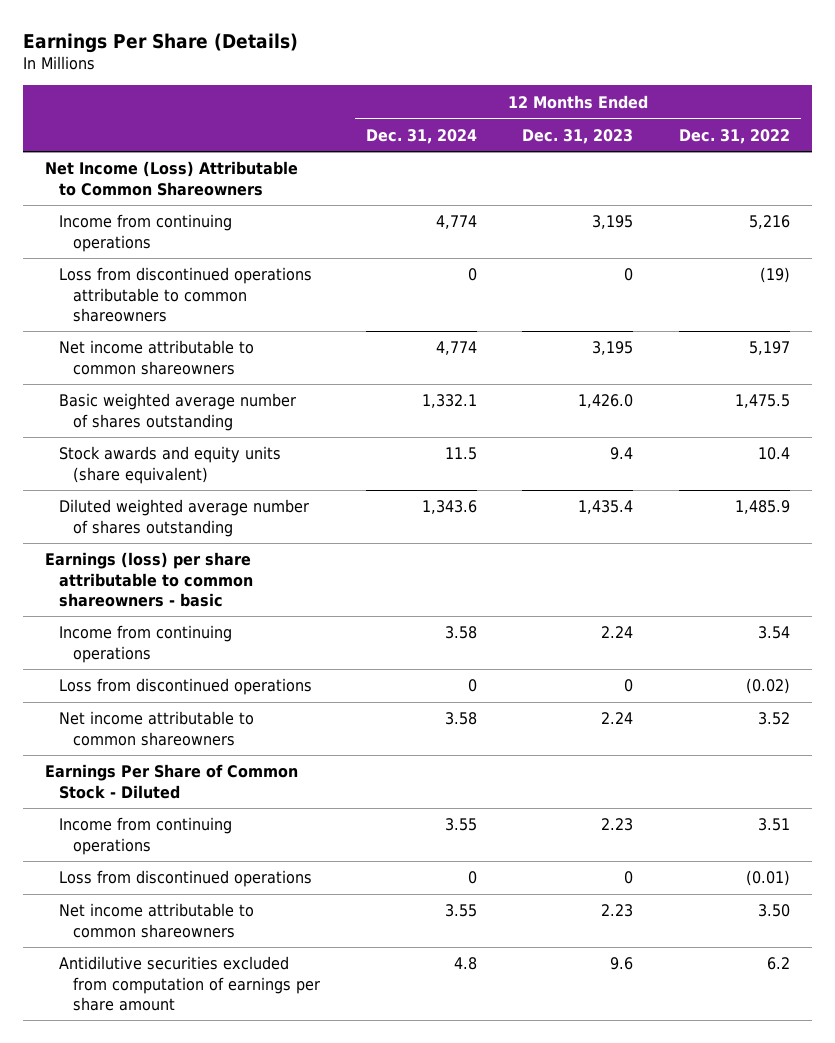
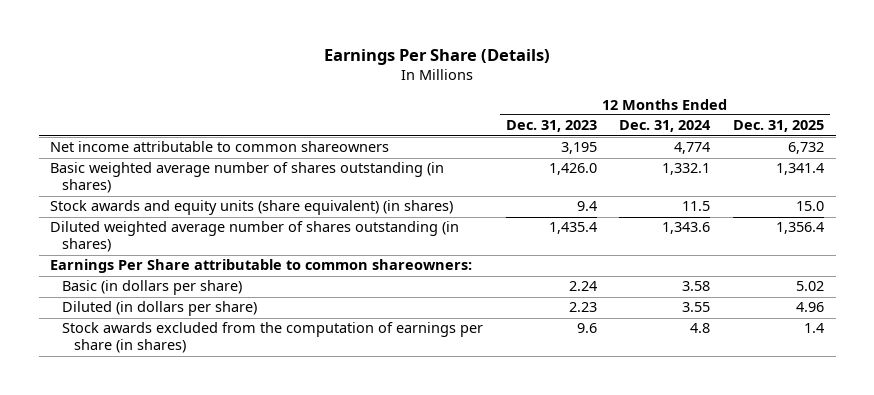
[678,128,790,144] Dec. 31, 2022 -> none
none -> [733,120,825,133] Dec. 31, 2025
[45,161,299,196] Net Income (Loss) Attributable to Common Shareowners -> none
[59,214,233,252] Income from continuing operations -> none
[59,267,313,322] Loss from discontinued operations attributable to common shareowners -> none
[59,625,233,663] Income from continuing operations -> none
[59,678,313,696] Loss from discontinued operations -> none
[45,764,299,799] Earnings Per Share of Common Stock - Diluted -> none
[59,817,233,855] Income from continuing operations -> none
[59,870,313,888] Loss from discontinued operations -> none
[59,393,297,431] Basic weighted average number of shares outstanding -> [49,162,444,194] Basic weighted average number of shares outstanding (in shares)
[59,446,282,484] Stock awards and equity units (share equivalent) -> [49,200,453,216] Stock awards and equity units (share equivalent) (in shares)
[59,499,310,537] Diluted weighted average number of shares outstanding -> [49,221,459,253] Diluted weighted average number of shares outstanding (in shares)
[45,552,254,607] Earnings (loss) per share attributable to common shareowners - basic -> [49,259,472,274] Earnings Per Share attributable to common shareowners:
[59,711,255,746] Net income attributable to common shareowners -> [61,280,242,296] Basic (in dollars per share)
[59,903,255,938] Net income attributable to common shareowners -> [61,301,257,317] Diluted (in dollars per share)
[59,956,321,1011] Antidilutive securities excluded from computation of earnings per share amount -> [61,322,483,354] Stock awards excluded from the computation of earnings per share (in shares)

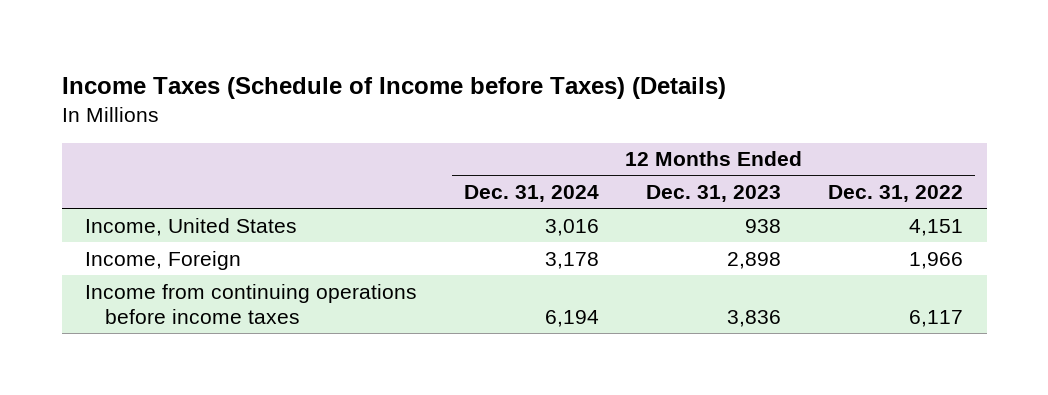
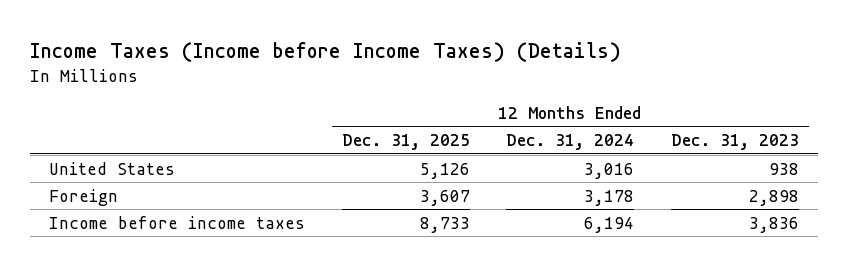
[61,76,726,99] Income Taxes (Schedule of Income before Taxes) (Details) -> [30,41,622,62] Income Taxes (Income before Income Taxes) (Details)
[828,185,964,203] Dec. 31, 2022 -> none
none -> [341,134,470,151] Dec. 31, 2025
[85,217,298,236] Income, United States -> [48,161,175,175] United States
[85,250,242,270] Income, Foreign -> [48,188,118,206] Foreign
[85,283,418,324] Income from continuing operations before income taxes -> [48,215,305,229] Income before income taxes

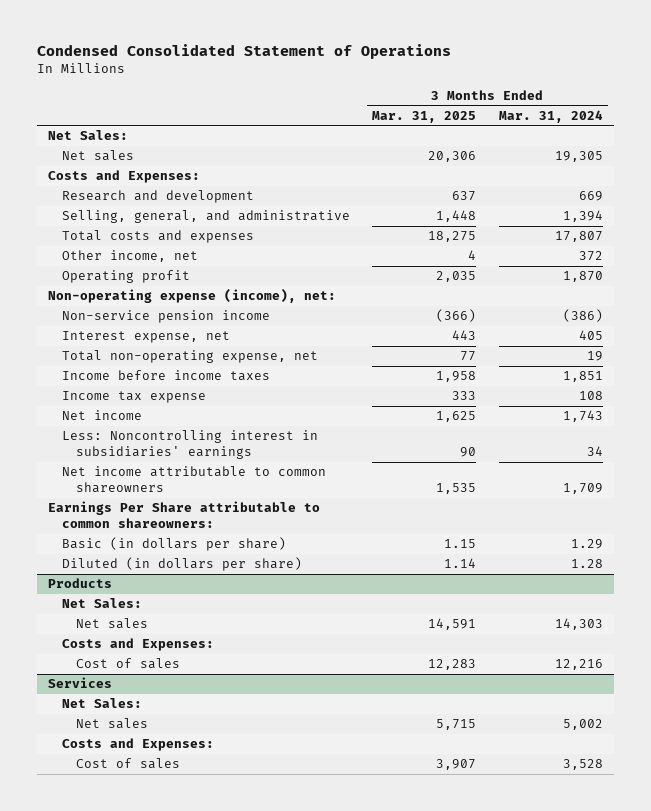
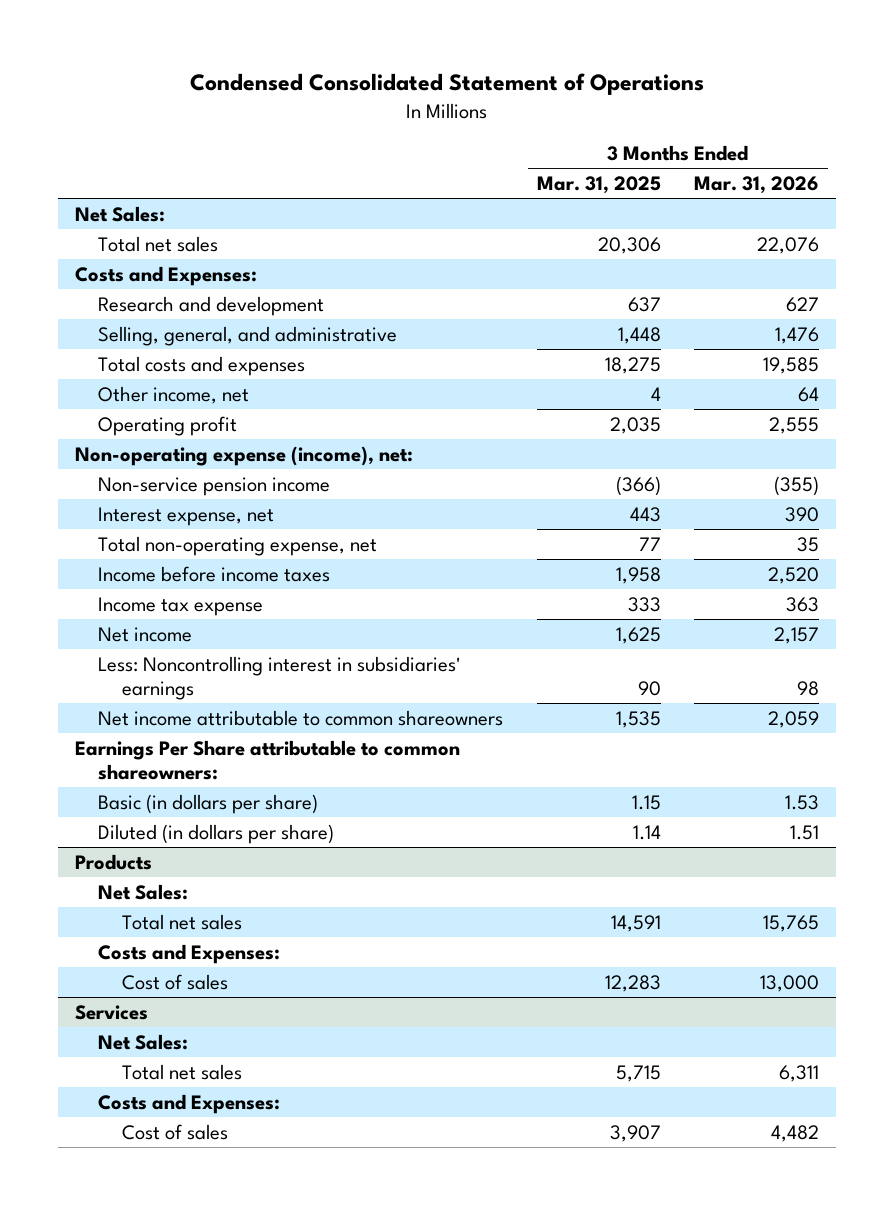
[498,109,603,123] Mar. 31, 2024 -> none
none -> [694,175,820,194] Mar. 31, 2026
[62,150,135,162] Net sales -> [98,235,219,252] Total net sales
[76,618,149,630] Net sales -> [121,913,242,930] Total net sales
[76,718,149,730] Net sales -> [121,1063,242,1080] Total net sales

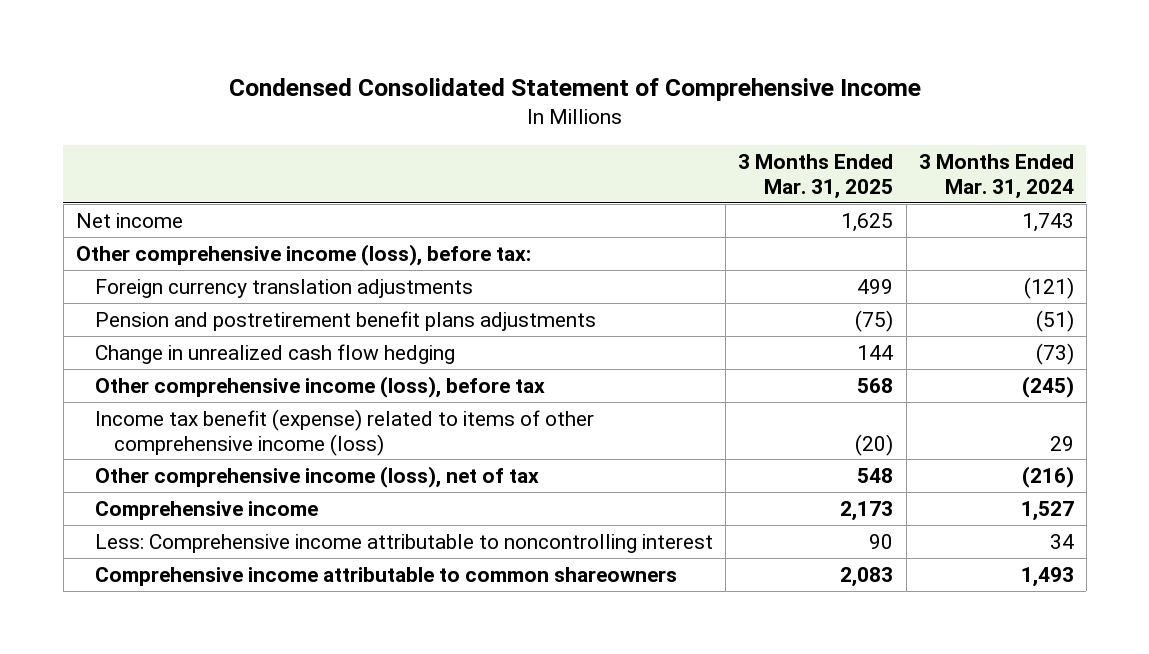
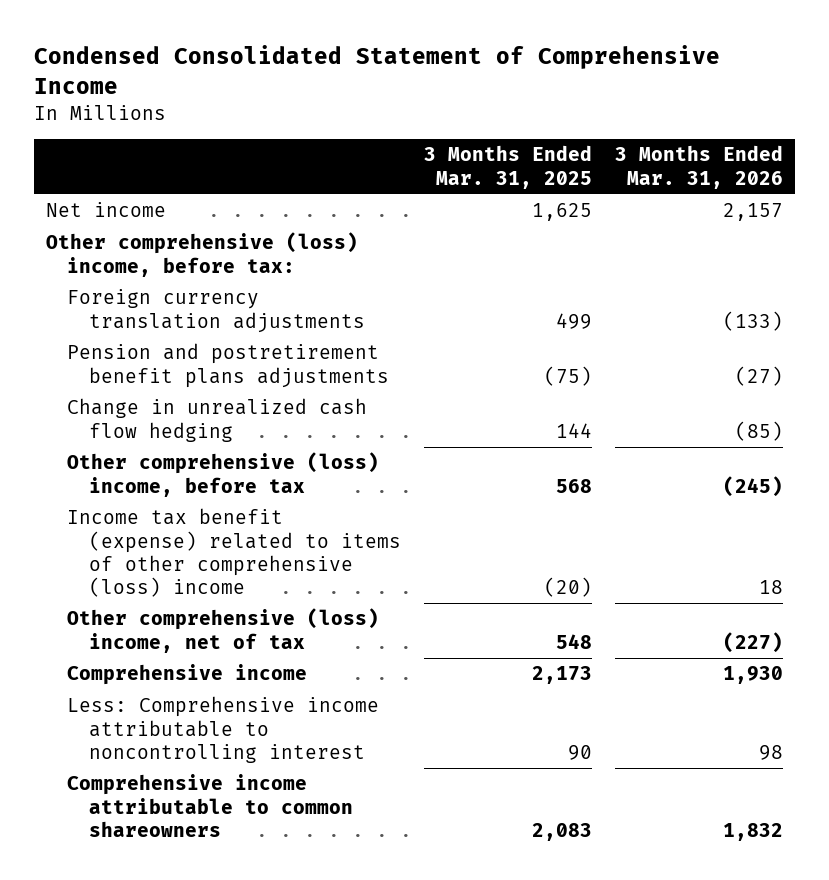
[918,154,1074,199] 3 Months Ended Mar. 31, 2024 -> none
none -> [615,145,784,189] 3 Months Ended Mar. 31, 2026
[75,243,531,266] Other comprehensive income (loss), before tax: -> [45,232,358,277] Other comprehensive (loss) income, before tax:
[94,375,545,398] Other comprehensive income (loss), before tax -> [67,452,380,497] Other comprehensive (loss) income, before tax
[94,408,594,456] Income tax benefit (expense) related to items of other comprehensive income (loss) -> [67,508,401,597] Income tax benefit (expense) related to items of other comprehensive (loss) income
[94,465,539,488] Other comprehensive income (loss), net of tax -> [67,608,380,653] Other comprehensive (loss) income, net of tax

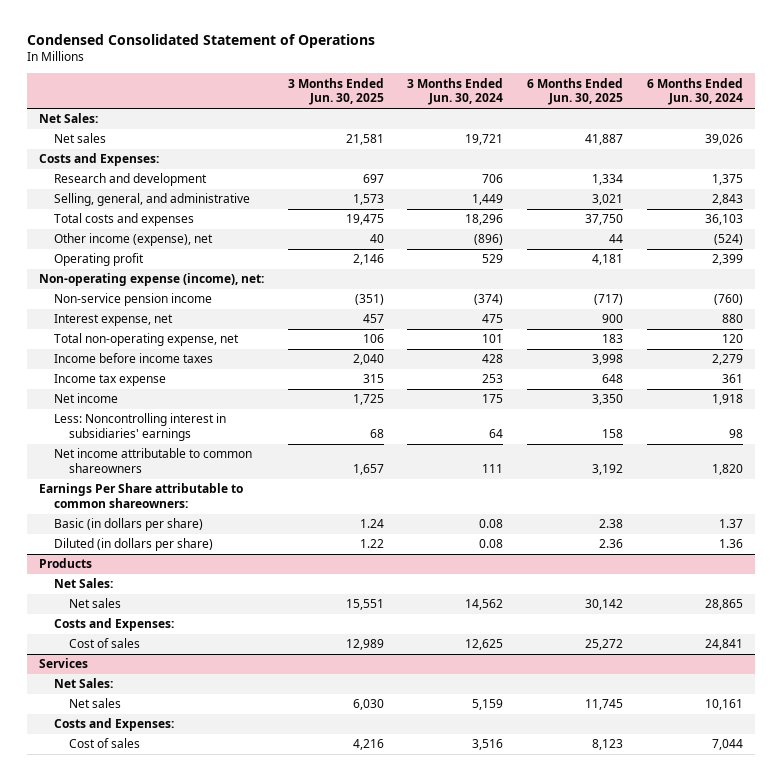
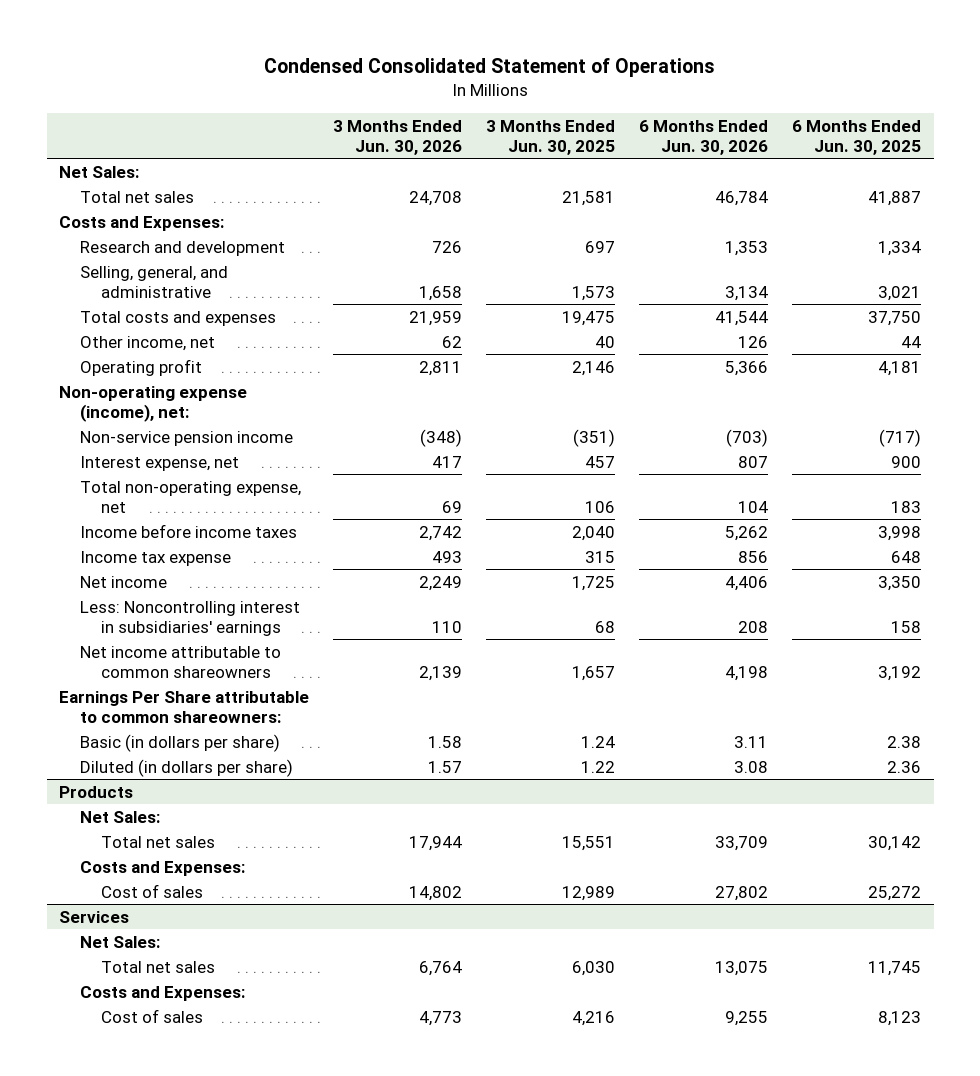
[407,77,504,106] 3 Months Ended Jun. 30, 2024 -> none
[647,77,744,106] 6 Months Ended Jun. 30, 2024 -> none
none -> [333,119,463,155] 3 Months Ended Jun. 30, 2026
none -> [639,119,769,155] 6 Months Ended Jun. 30, 2026
[53,133,106,144] Net sales -> [79,190,194,203] Total net sales
[53,233,213,247] Other income (expense), net -> [79,335,215,351] Other income, net
[69,598,122,609] Net sales -> [100,835,215,848] Total net sales
[69,698,122,709] Net sales -> [100,960,215,973] Total net sales

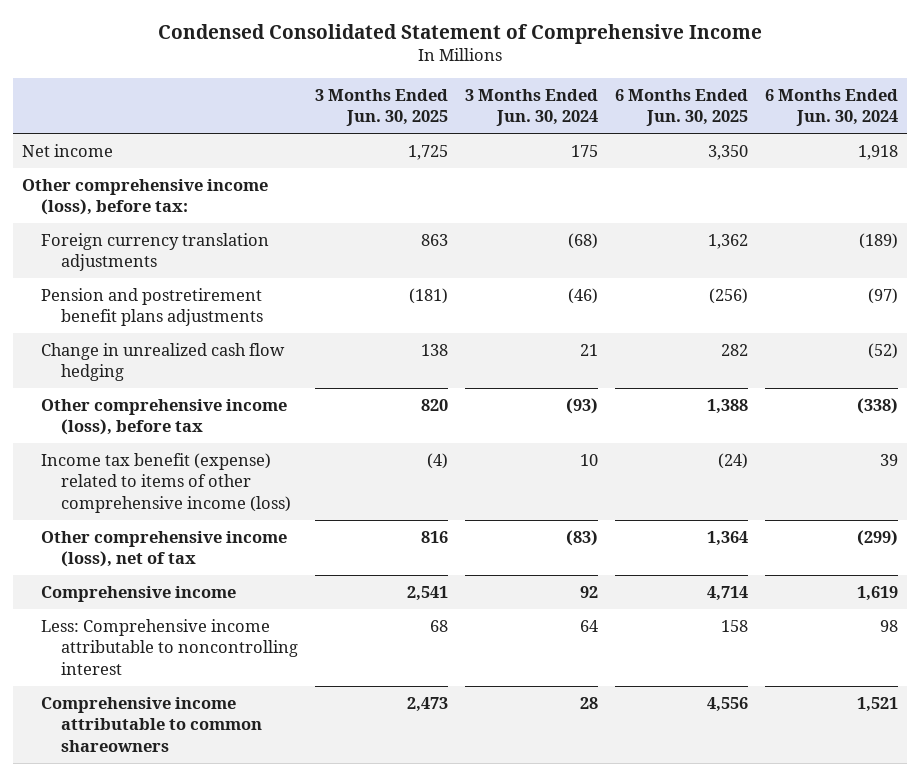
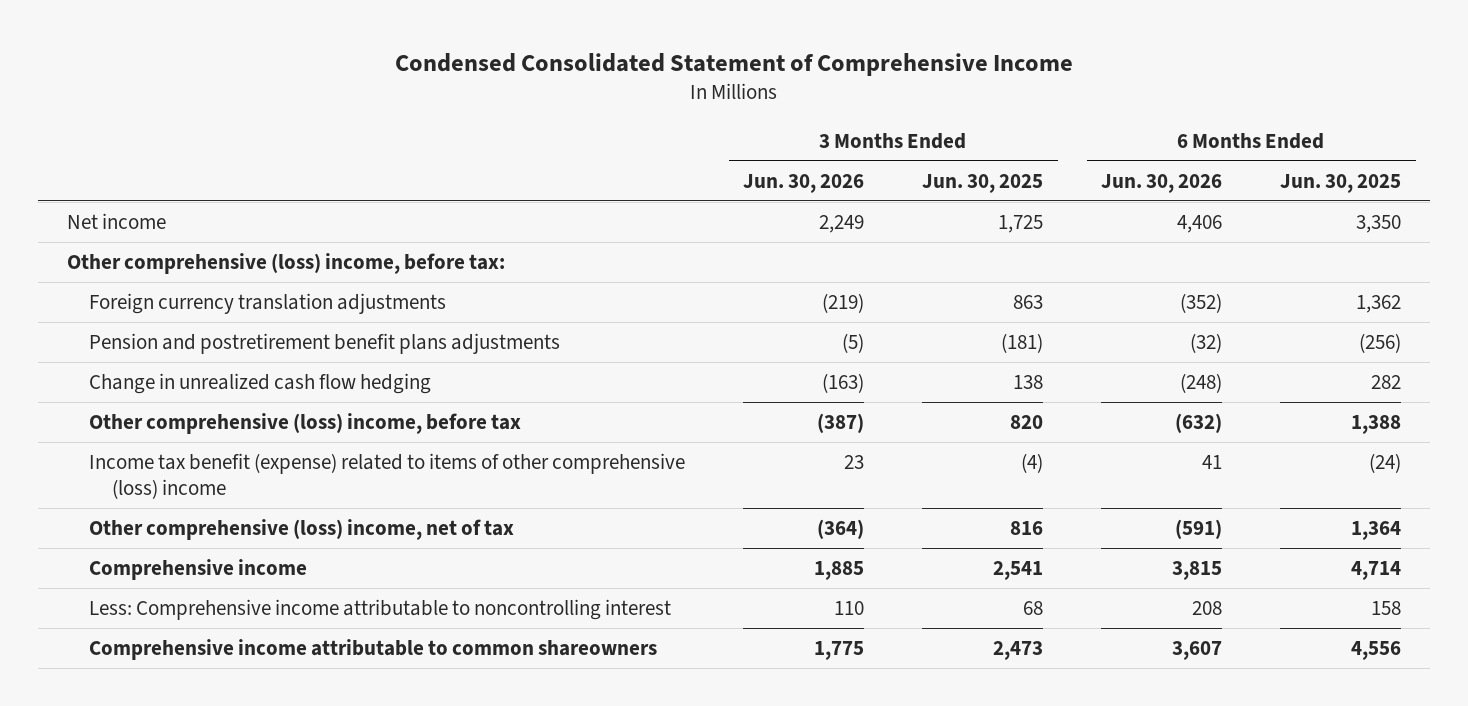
[464,88,598,127] 3 Months Ended Jun. 30, 2024 -> none
[765,88,899,127] 6 Months Ended Jun. 30, 2024 -> none
none -> [743,173,865,193] Jun. 30, 2026
none -> [1101,173,1223,193] Jun. 30, 2026
[21,179,268,216] Other comprehensive income (loss), before tax: -> [67,253,506,275] Other comprehensive (loss) income, before tax:
[41,399,288,436] Other comprehensive income (loss), before tax -> [89,413,522,435] Other comprehensive (loss) income, before tax
[41,453,291,513] Income tax benefit (expense) related to items of other comprehensive income (loss) -> [89,453,686,499] Income tax benefit (expense) related to items of other comprehensive (loss) income
[41,531,288,568] Other comprehensive income (loss), net of tax -> [89,519,515,541] Other comprehensive (loss) income, net of tax

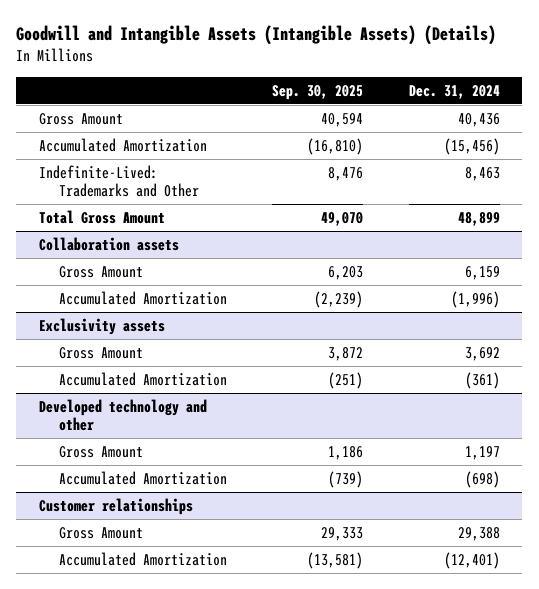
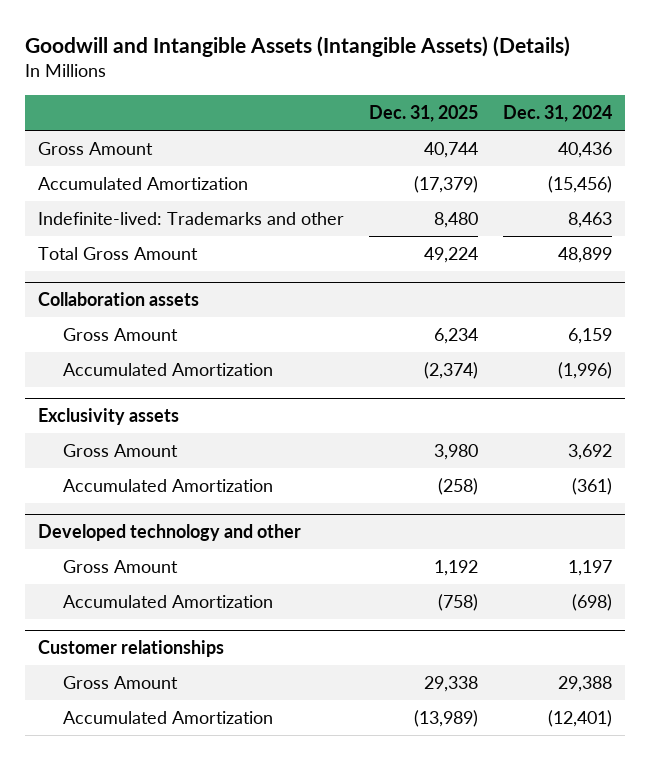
[272,84,364,100] Sep. 30, 2025 -> none
none -> [369,105,479,123] Dec. 31, 2025
[39,164,199,197] Indefinite-Lived: Trademarks and Other -> [38,211,345,225] Indefinite-lived: Trademarks and other

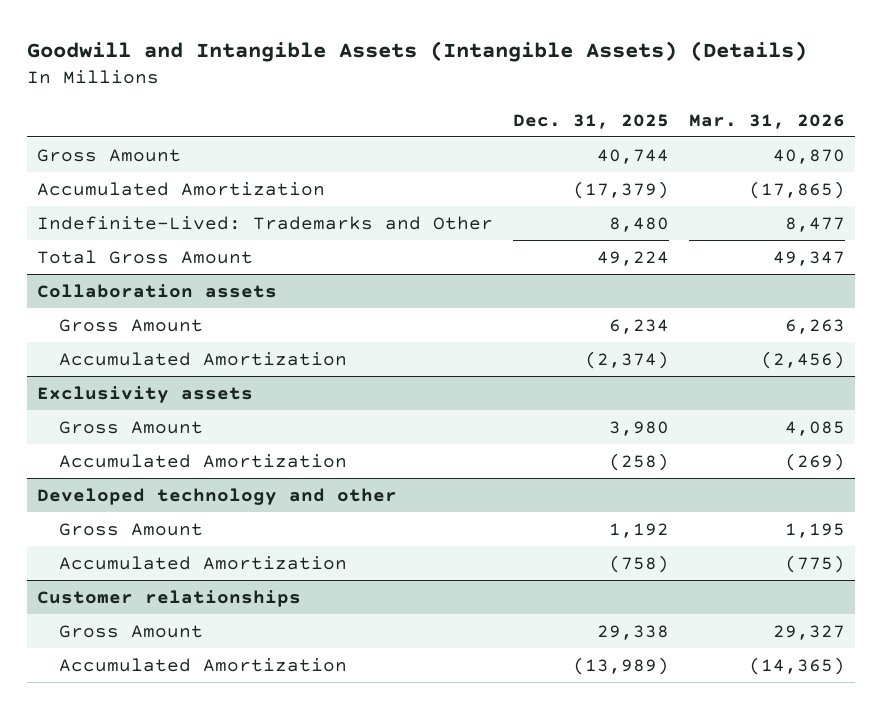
[503,105,613,123] Dec. 31, 2024 -> none
none -> [688,113,845,129] Mar. 31, 2026
[38,211,345,225] Indefinite-lived: Trademarks and other -> [36,215,493,230] Indefinite-Lived: Trademarks and Other

